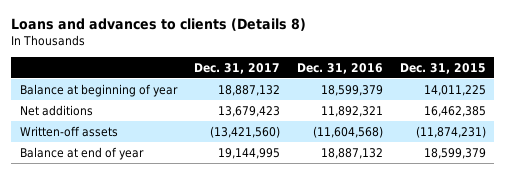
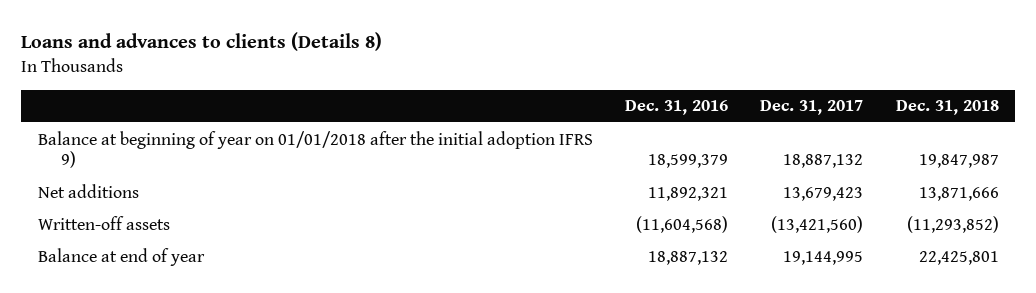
[399,62,486,74] Dec. 31, 2015 -> none
none -> [895,100,999,116] Dec. 31, 2018
[19,83,178,97] Balance at beginning of year -> [37,130,593,169] Balance at beginning of year on 01/01/2018 after the initial adoption IFRS 9)

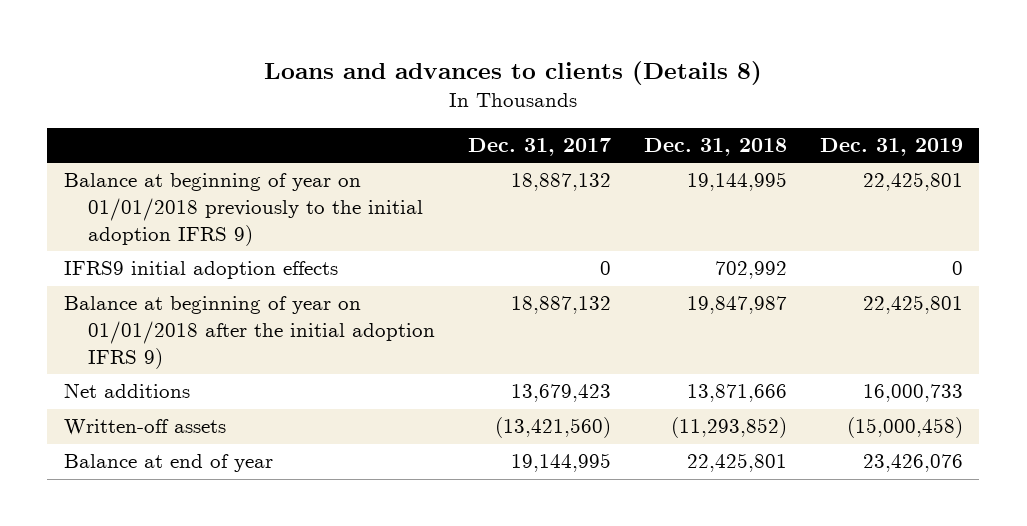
[624,100,728,116] Dec. 31, 2016 -> none
none -> [819,138,963,157] Dec. 31, 2019
none -> [63,173,423,246] Balance at beginning of year on 01/01/2018 previously to the initial adoption IFRS 9)
none -> [63,261,338,280] IFRS9 initial adoption effects

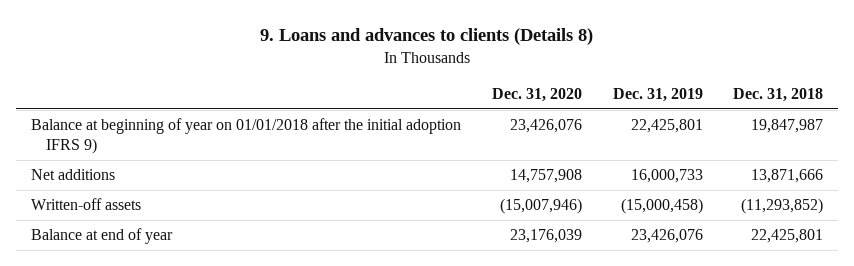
[264,61,763,86] Loans and advances to clients (Details 8) -> [260,27,594,45] 9. Loans and advances to clients (Details 8)
[467,138,611,157] Dec. 31, 2017 -> none
none -> [491,87,582,102] Dec. 31, 2020
[63,173,423,246] Balance at beginning of year on 01/01/2018 previously to the initial adoption IFRS 9) -> none
[63,261,338,280] IFRS9 initial adoption effects -> none

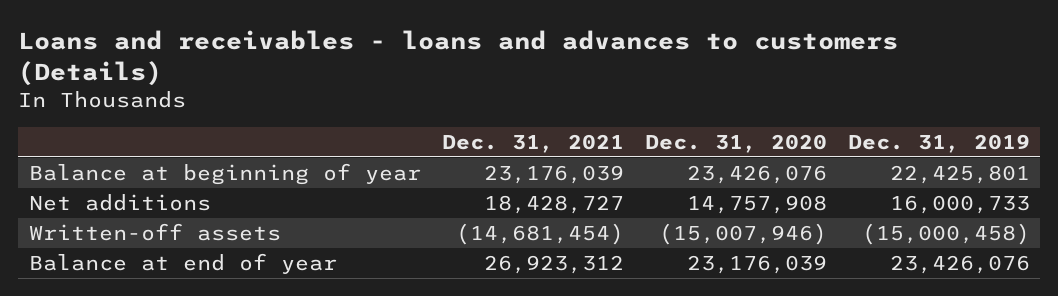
[260,27,594,45] 9. Loans and advances to clients (Details 8) -> [18,30,899,86] Loans and receivables - loans and advances to customers (Details)
[733,87,824,102] Dec. 31, 2018 -> none
none -> [441,133,624,153] Dec. 31, 2021
[31,118,462,154] Balance at beginning of year on 01/01/2018 after the initial adoption IFRS 9) -> [28,163,421,186] Balance at beginning of year

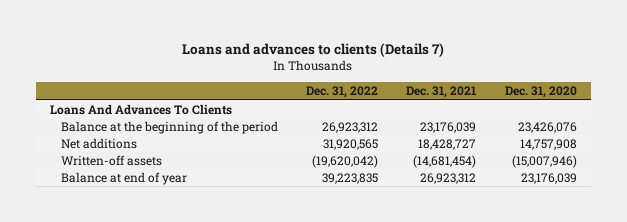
[18,30,899,86] Loans and receivables - loans and advances to customers (Details) -> [182,43,445,58] Loans and advances to clients (Details 7)
[847,133,1030,153] Dec. 31, 2019 -> none
none -> [306,86,379,99] Dec. 31, 2022
none -> [49,103,232,115] Loans And Advances To Clients
[28,163,421,186] Balance at beginning of year -> [60,120,278,134] Balance at the beginning of the period

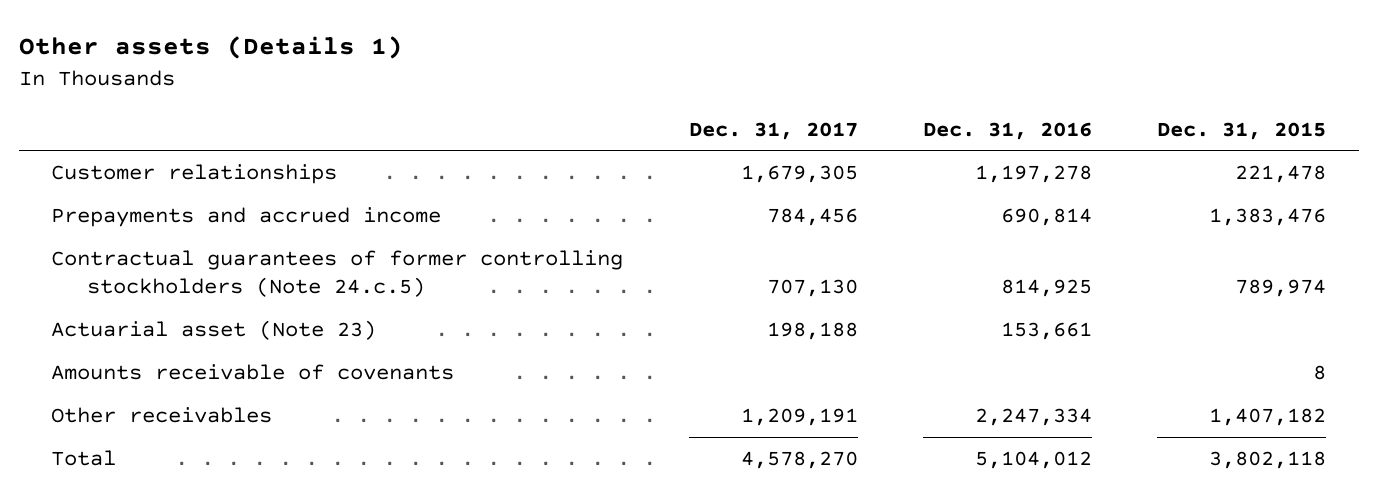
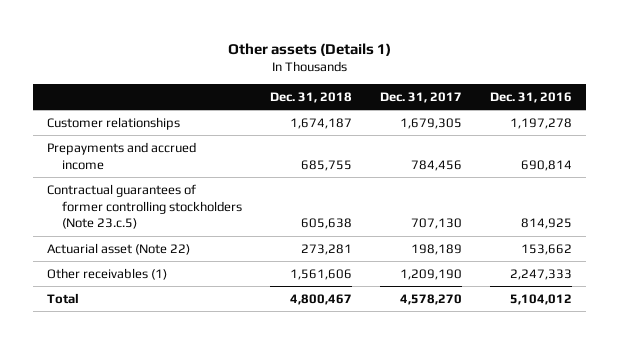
[1157,121,1327,140] Dec. 31, 2015 -> none
none -> [270,91,353,103] Dec. 31, 2018
[51,364,455,381] Amounts receivable of covenants -> none
[51,250,624,297] Contractual guarantees of former controlling stockholders (Note 24.c.5) -> [47,183,243,230] Contractual guarantees of former controlling stockholders (Note 23.c.5)
[51,320,377,341] Actuarial asset (Note 23) -> [47,242,191,255] Actuarial asset (Note 22)
[766,322,858,341] 198,188 -> [411,243,463,255] 198,189
[1000,322,1092,341] 153,661 -> [521,243,573,255] 153,662
[51,407,273,424] Other receivables -> [47,267,168,280] Other receivables (1)
[740,408,858,427] 1,209,191 -> [400,268,463,280] 1,209,190
[974,408,1092,427] 2,247,334 -> [510,268,573,280] 2,247,333

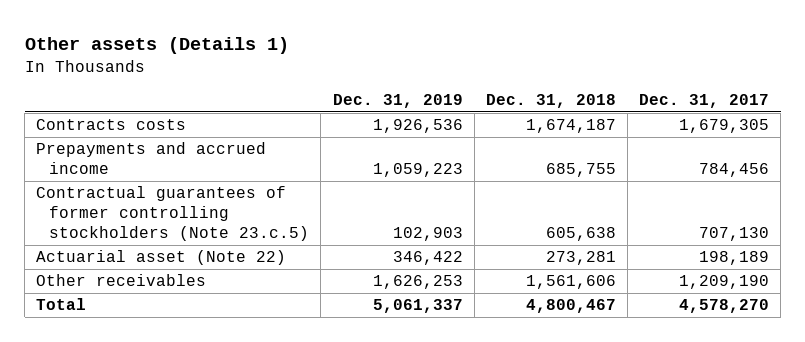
[490,91,573,103] Dec. 31, 2016 -> none
none -> [332,94,463,109] Dec. 31, 2019
[47,116,181,130] Customer relationships -> [36,119,187,131] Contracts costs
[47,267,168,280] Other receivables (1) -> [36,274,207,287] Other receivables

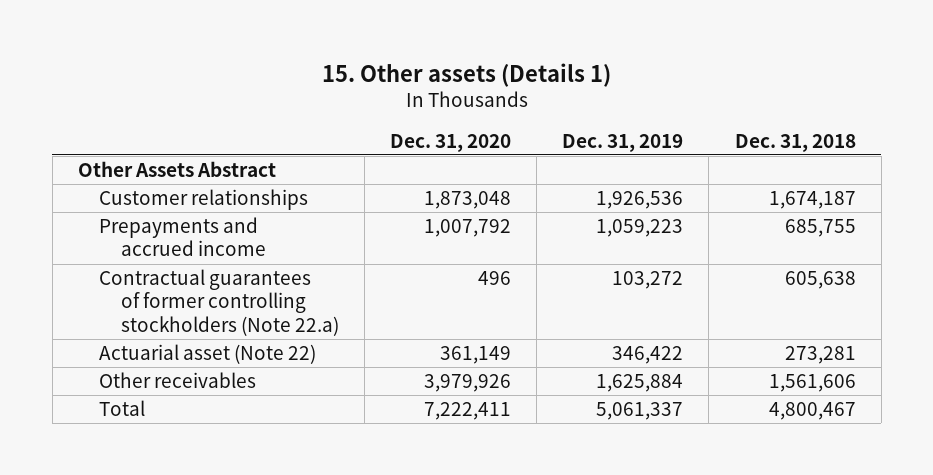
[24,36,289,54] Other assets (Details 1) -> [321,62,611,87] 15. Other assets (Details 1)
[639,94,770,109] Dec. 31, 2017 -> none
none -> [390,133,512,152] Dec. 31, 2020
none -> [77,161,276,178] Other Assets Abstract
[36,119,187,131] Contracts costs -> [99,189,309,211] Customer relationships
[36,186,310,242] Contractual guarantees of former controlling stockholders (Note 23.c.5) -> [99,269,340,336] Contractual guarantees of former controlling stockholders (Note 22.a)
[392,227,463,242] 102,903 -> [612,271,684,290] 103,272
[372,275,463,290] 1,626,253 -> [596,374,684,393] 1,625,884

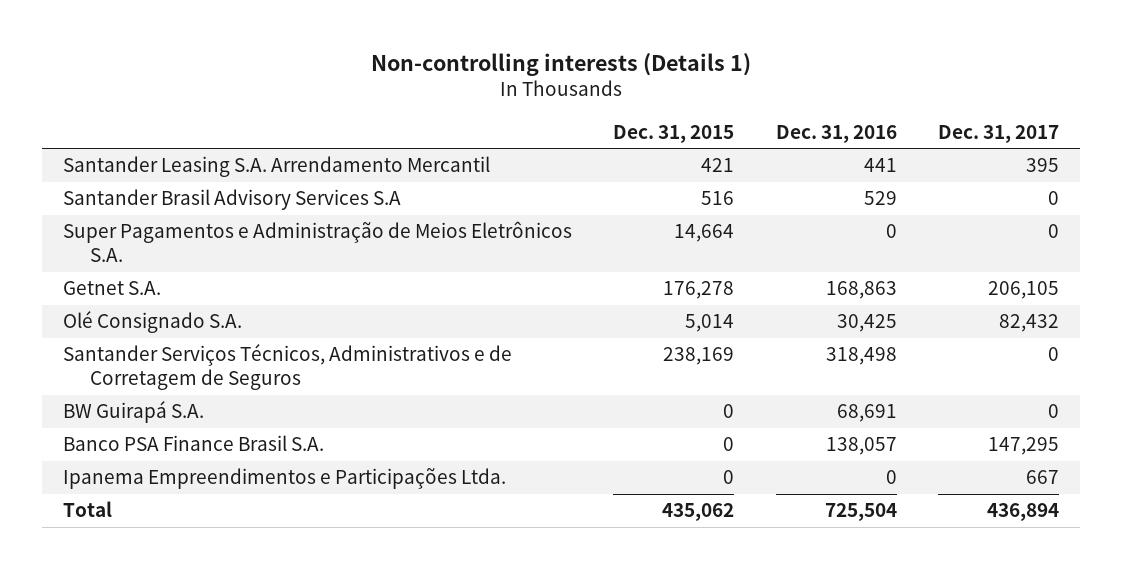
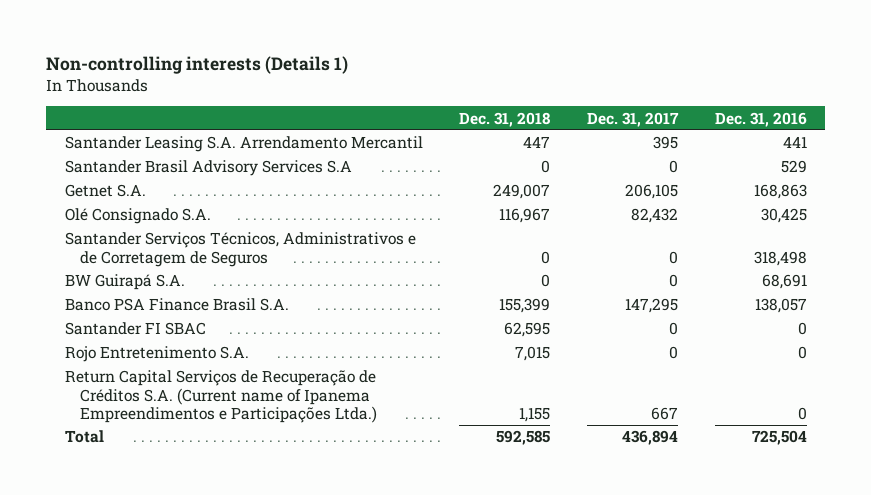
[613,124,735,143] Dec. 31, 2015 -> none
none -> [459,111,551,127] Dec. 31, 2018
[62,221,572,263] Super Pagamentos e Administração de Meios Eletrônicos S.A. -> none
none -> [64,322,206,336] Santander FI SBAC
none -> [64,346,249,363] Rojo Entretenimento S.A.
[62,468,506,490] Ipanema Empreendimentos e Participações Ltda. -> [64,370,377,423] Return Capital Serviços de Recuperação de Créditos S.A. (Current name of Ipanema Empreendimentos e Participações Ltda.)

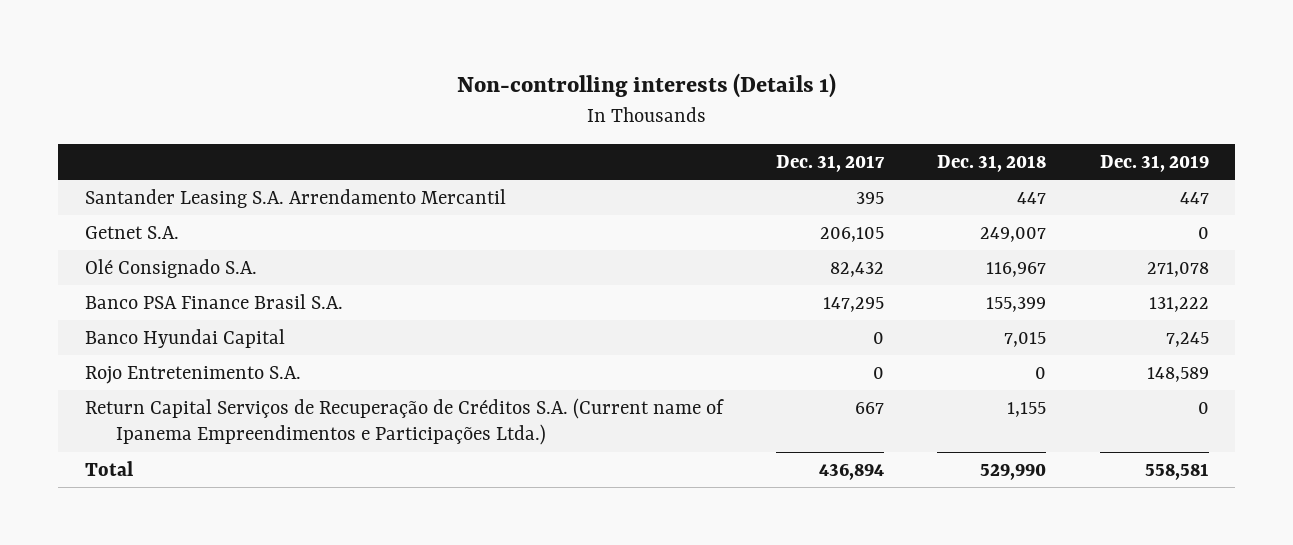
[714,111,807,127] Dec. 31, 2016 -> none
none -> [1099,154,1209,172] Dec. 31, 2019
[64,160,352,177] Santander Brasil Advisory Services S.A -> none
[64,232,416,267] Santander Serviços Técnicos, Administrativos e de Corretagem de Seguros -> none
[64,274,185,291] BW Guirapá S.A. -> none
[64,322,206,336] Santander FI SBAC -> none
none -> [84,328,285,348] Banco Hyundai Capital
[515,346,551,362] 7,015 -> [1035,366,1047,379] 0
[496,430,551,446] 592,585 -> [980,462,1047,480] 529,990

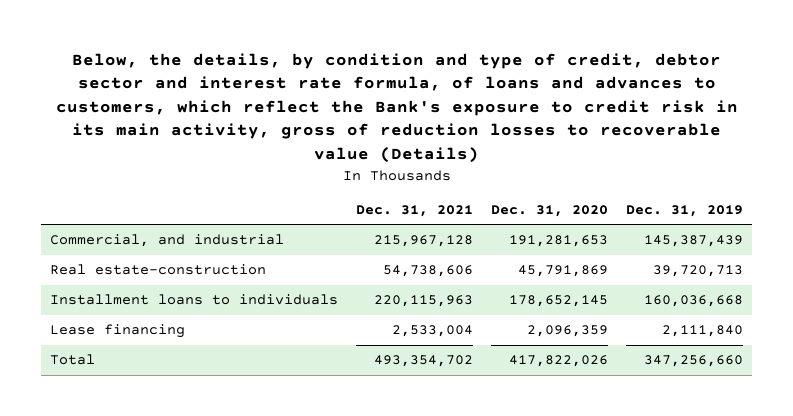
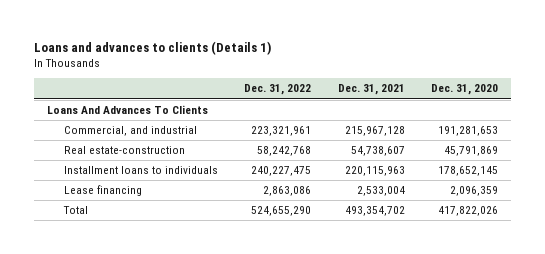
[55,52,738,164] Below, the details, by condition and type of credit, debtor sector and interest rate formula, of loans and advances to customers, which reflect the Bank's exposure to credit risk in its main activity, gross of reduction losses to recoverable value (Details) -> [34,40,272,55] Loans and advances to clients (Details 1)
[626,205,744,218] Dec. 31, 2019 -> none
none -> [244,84,312,96] Dec. 31, 2022
none -> [47,105,209,115] Loans And Advances To Clients
[383,265,474,278] 54,738,606 -> [350,146,405,157] 54,738,607

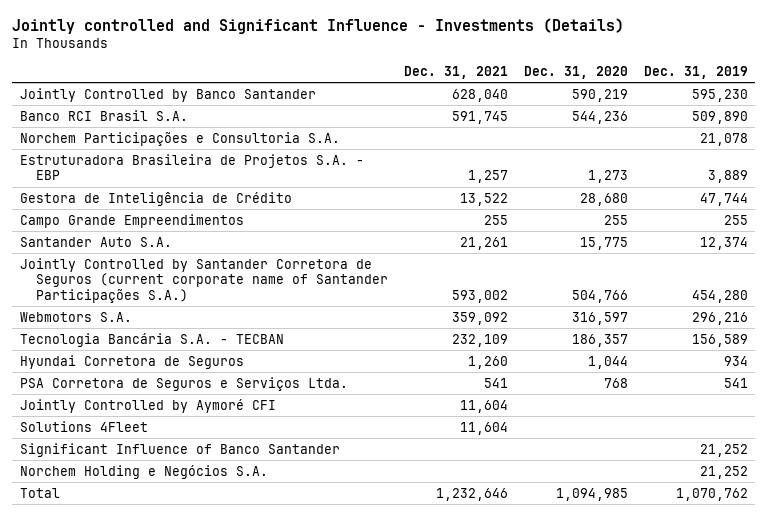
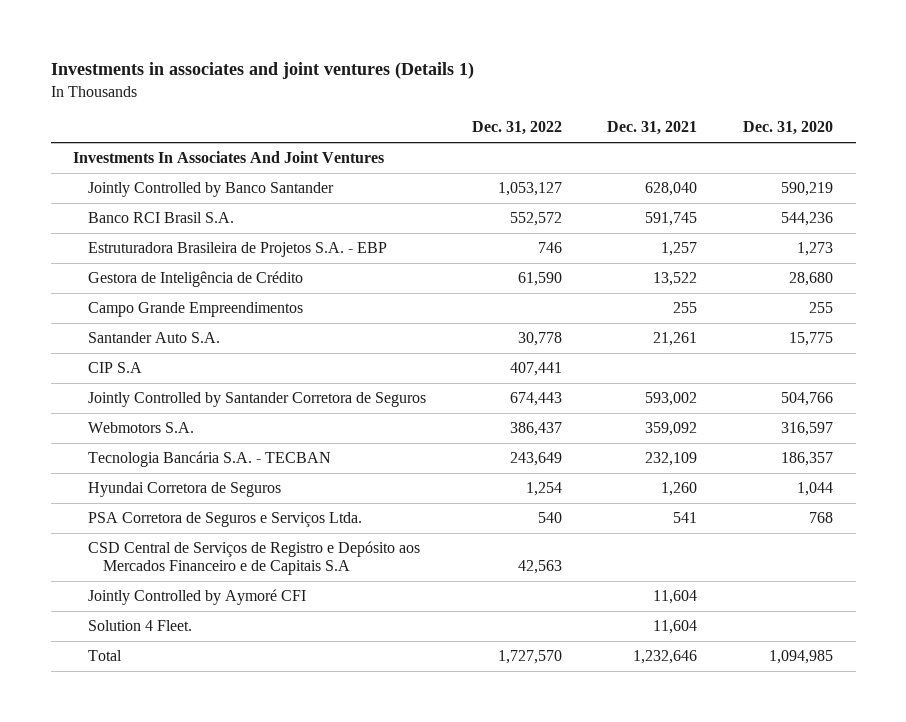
[11,18,624,35] Jointly controlled and Significant Influence - Investments (Details) -> [50,62,474,80] Investments in associates and joint ventures (Details 1)
[643,65,748,79] Dec. 31, 2019 -> none
none -> [471,121,562,136] Dec. 31, 2022
none -> [73,151,385,164] Investments In Associates And Joint Ventures
[19,131,340,146] Norchem Participações e Consultoria S.A. -> none
none -> [88,362,143,374] CIP S.A
[19,257,389,303] Jointly Controlled by Santander Corretora de Seguros (current corporate name of Santander Participações S.A.) -> [88,392,427,408] Jointly Controlled by Santander Corretora de Seguros
none -> [88,541,421,576] CSD Central de Serviços de Registro e Depósito aos Mercados Financeiro e de Capitais S.A
[19,442,340,457] Significant Influence of Banco Santander -> none
[19,464,268,479] Norchem Holding e Negócios S.A. -> none
[19,420,148,432] Solutions 4Fleet -> [88,620,193,632] Solution 4 Fleet.

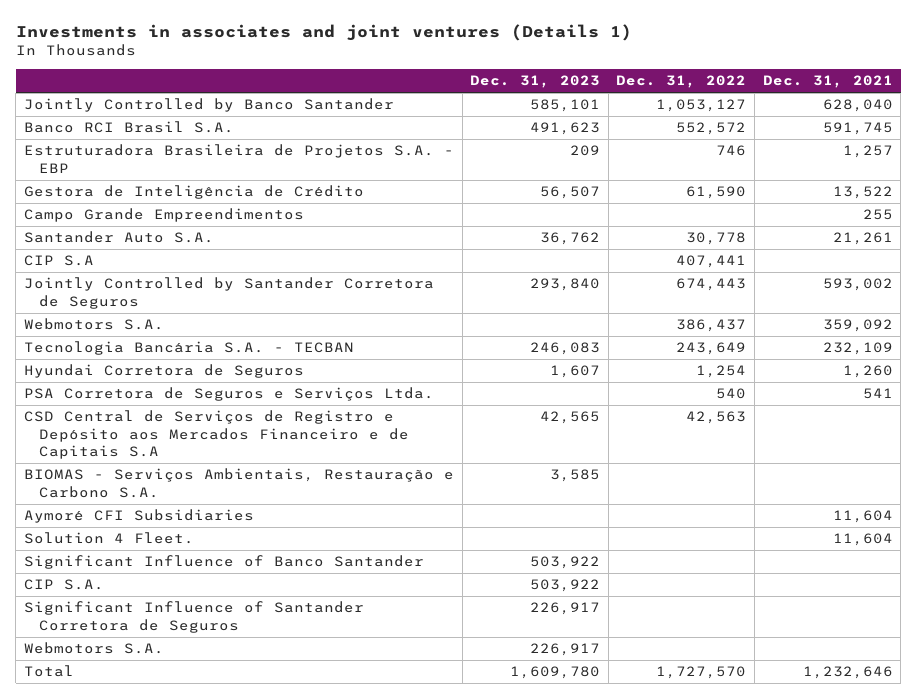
[742,121,833,136] Dec. 31, 2020 -> none
none -> [470,75,601,89] Dec. 31, 2023
[73,151,385,164] Investments In Associates And Joint Ventures -> none
none -> [23,468,454,498] BIOMAS - Serviços Ambientais, Restauração e Carbono S.A.
[88,589,307,606] Jointly Controlled by Aymoré CFI -> [23,509,254,524] Aymoré CFI Subsidiaries
none -> [23,555,424,570] Significant Influence of Banco Santander
none -> [23,579,104,591] CIP S.A.
none -> [23,601,364,633] Significant Influence of Santander Corretora de Seguros
none -> [23,642,164,655] Webmotors S.A.

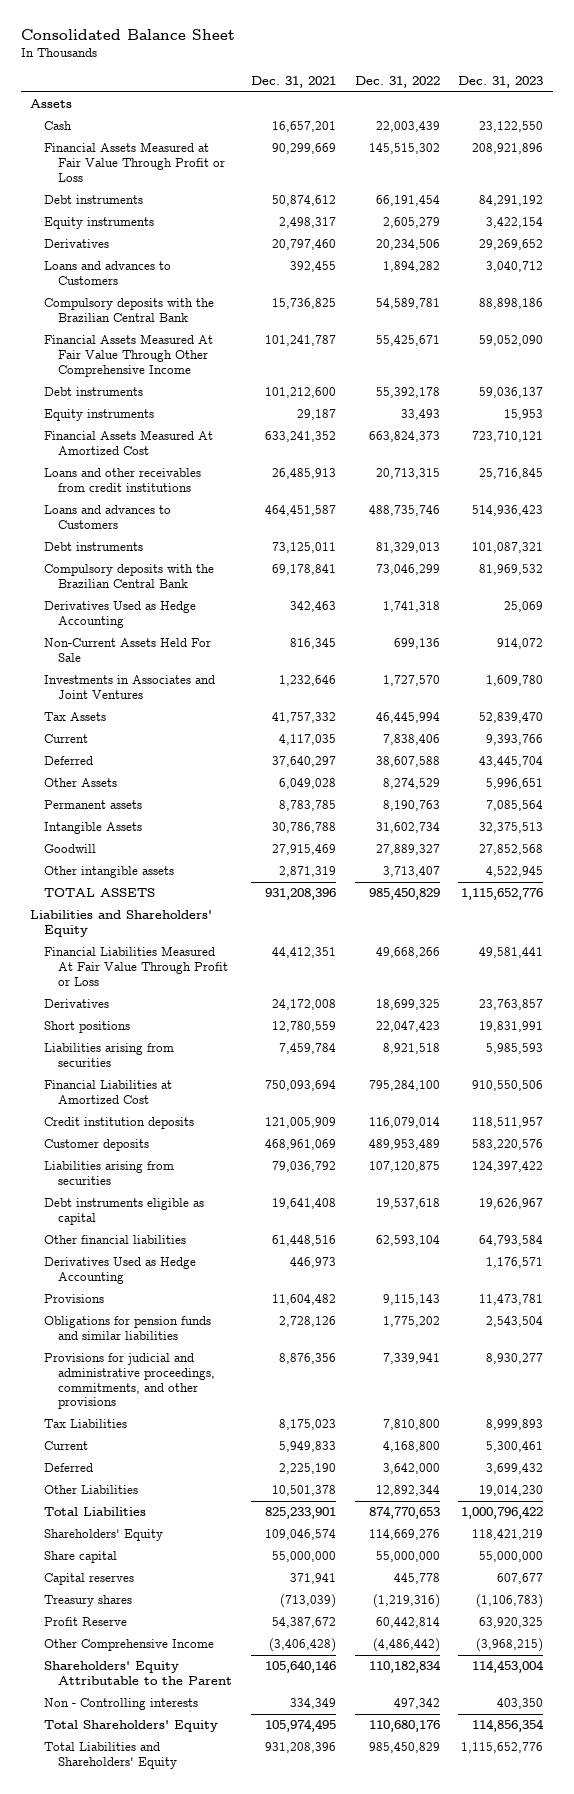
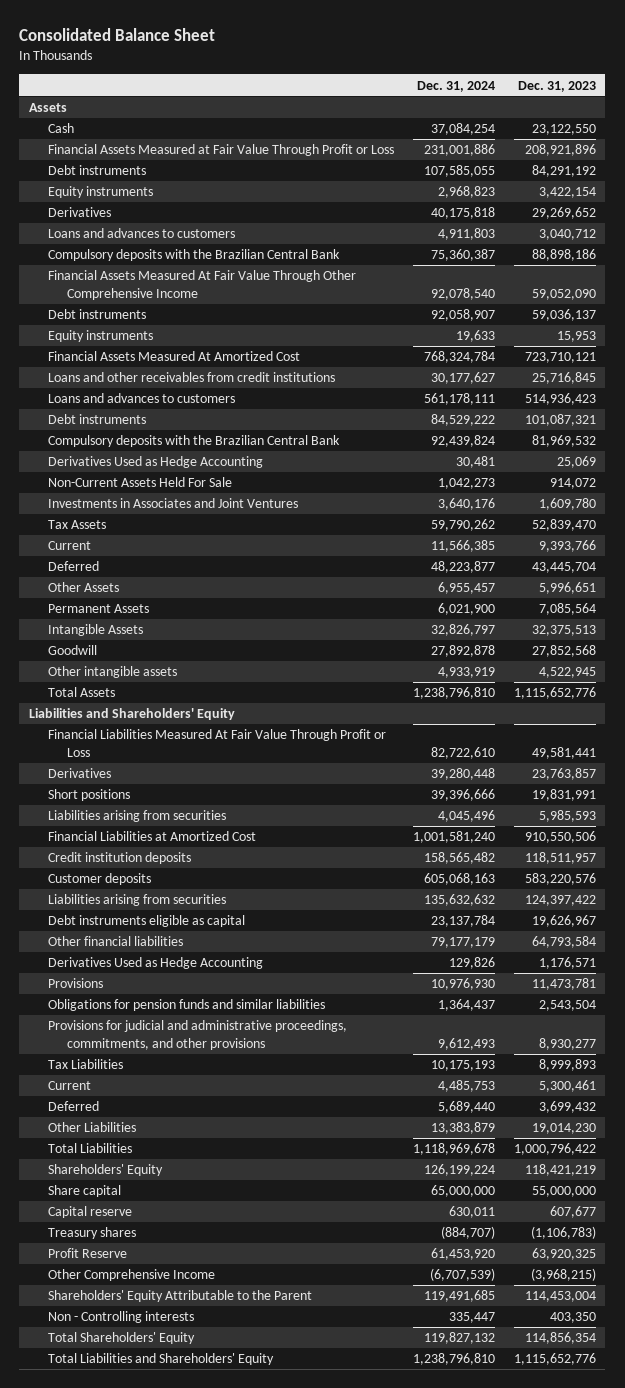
[251,75,337,88] Dec. 31, 2021 -> none
[354,75,440,88] Dec. 31, 2022 -> none
none -> [416,80,495,92] Dec. 31, 2024
[44,261,172,286] Loans and advances to Customers -> [47,228,235,239] Loans and advances to customers
[44,505,172,530] Loans and advances to Customers -> [47,393,235,404] Loans and advances to customers
[44,800,143,810] Permanent assets -> [47,604,149,614] Permanent Assets
[44,888,156,898] TOTAL ASSETS -> [47,687,115,698] Total Assets
[44,1573,135,1586] Capital reserves -> [47,1206,132,1219] Capital reserve

